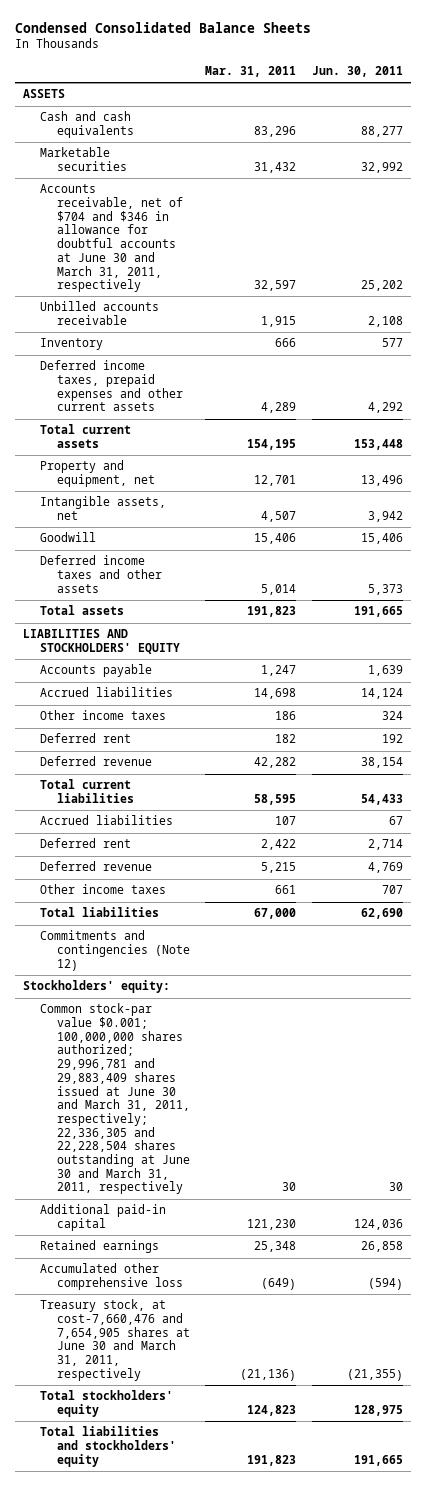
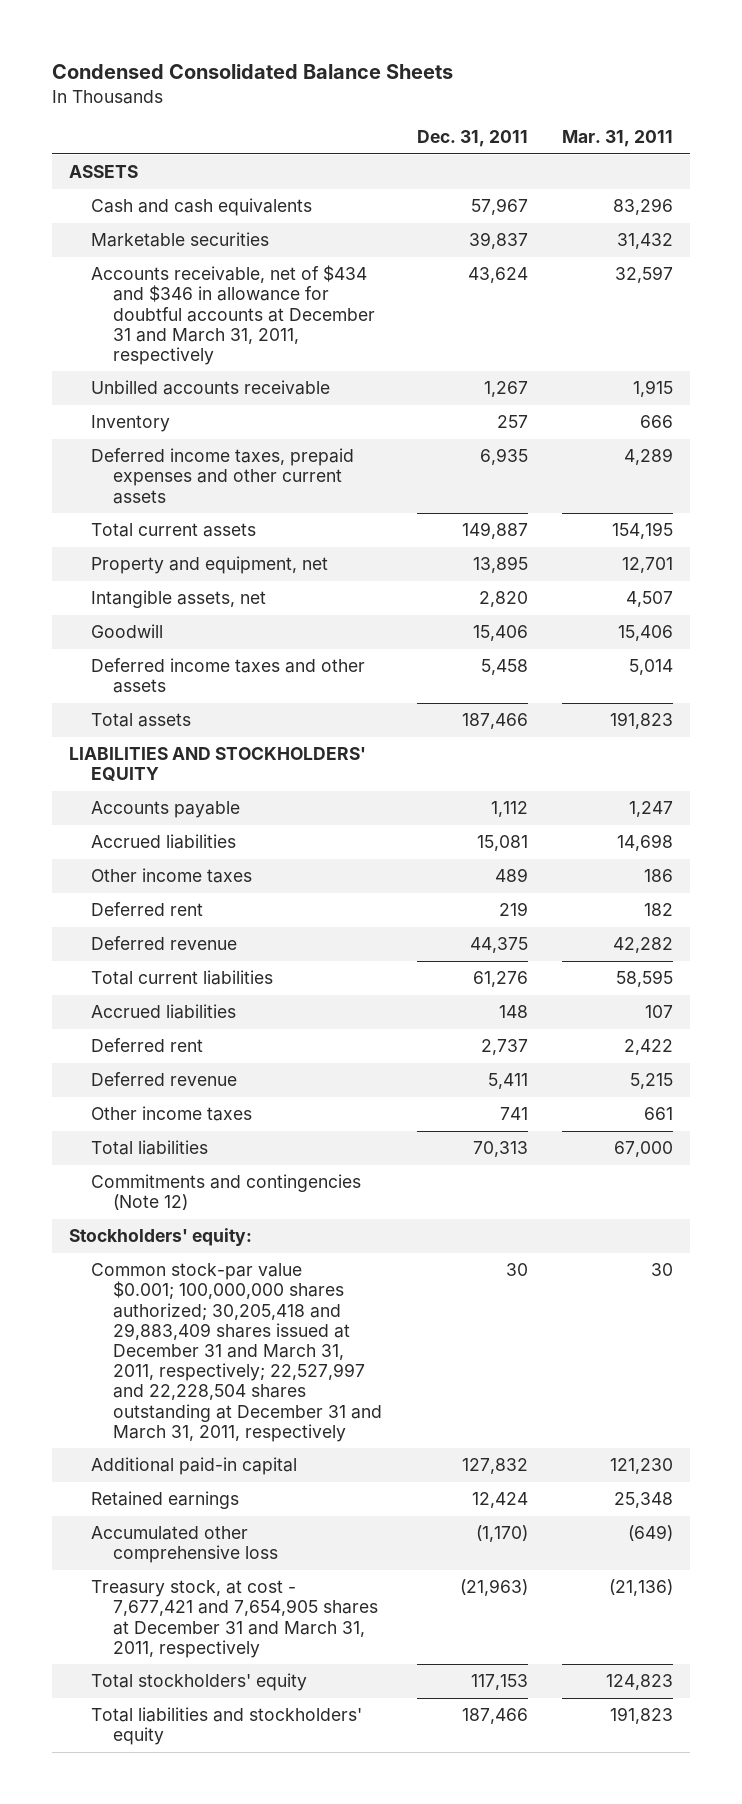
[312,65,404,77] Jun. 30, 2011 -> none
none -> [416,130,528,148] Dec. 31, 2011
[39,184,183,293] Accounts receivable, net of $704 and $346 in allowance for doubtful accounts at June 30 and March 31, 2011, respectively -> [91,265,376,365] Accounts receivable, net of $434 and $346 in allowance for doubtful accounts at December 31 and March 31, 2011, respectively
[39,1003,190,1195] Common stock-par value $0.001; 100,000,000 shares authorized; 29,996,781 and 29,883,409 shares issued at June 30 and March 31, 2011, respectively; 22,336,305 and 22,228,504 shares outstanding at June 30 and March 31, 2011, respectively -> [91,1263,383,1442] Common stock-par value $0.001; 100,000,000 shares authorized; 30,205,418 and 29,883,409 shares issued at December 31 and March 31, 2011, respectively; 22,527,997 and 22,228,504 shares outstanding at December 31 and March 31, 2011, respectively
[39,1299,190,1381] Treasury stock, at cost-7,660,476 and 7,654,905 shares at June 30 and March 31, 2011, respectively -> [91,1580,379,1658] Treasury stock, at cost - 7,677,421 and 7,654,905 shares at December 31 and March 31, 2011, respectively

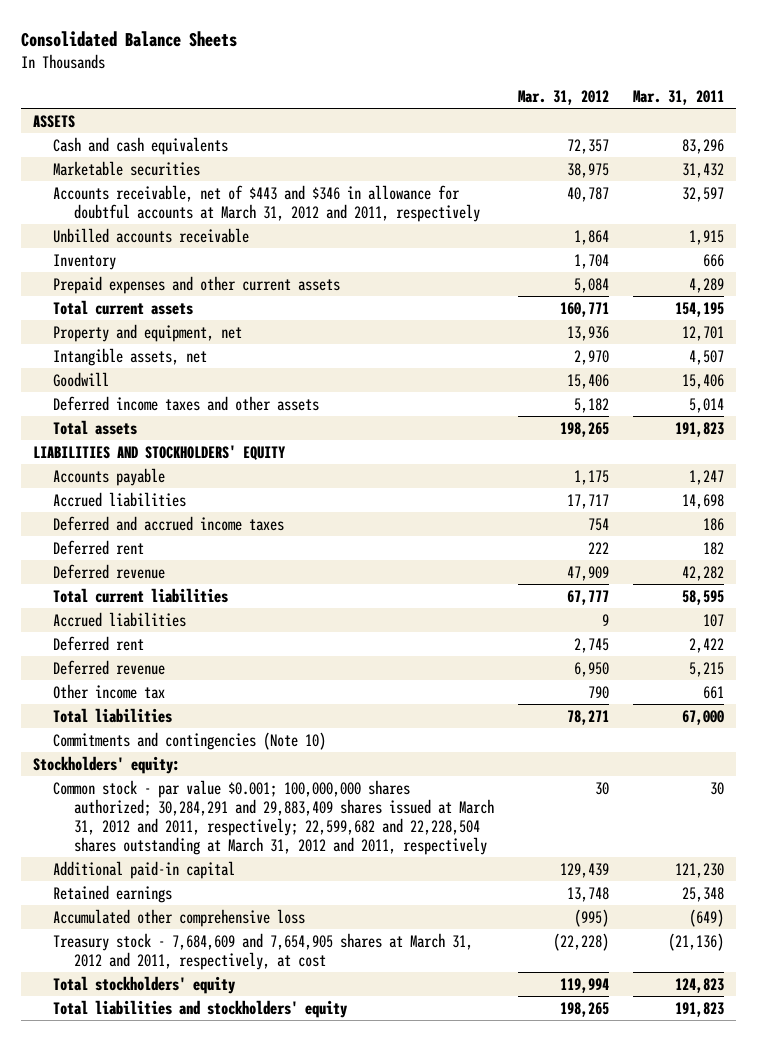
[52,64,454,80] Condensed Consolidated Balance Sheets -> [20,31,237,48] Consolidated Balance Sheets
[416,130,528,148] Dec. 31, 2011 -> none
none -> [518,90,610,106] Mar. 31, 2012
[91,265,376,365] Accounts receivable, net of $434 and $346 in allowance for doubtful accounts at December 31 and March 31, 2011, respectively -> [53,184,480,222] Accounts receivable, net of $443 and $346 in allowance for doubtful accounts at March 31, 2012 and 2011, respectively
[91,448,355,504] Deferred income taxes, prepaid expenses and other current assets -> [53,275,341,294] Prepaid expenses and other current assets
[91,868,253,884] Other income taxes -> [53,515,285,531] Deferred and accrued income taxes
[91,1106,253,1122] Other income taxes -> [53,683,166,699] Other income tax
[91,1174,362,1211] Commitments and contingencies (Note 12) -> [53,731,327,750] Commitments and contingencies (Note 10)
[91,1263,383,1442] Common stock-par value $0.001; 100,000,000 shares authorized; 30,205,418 and 29,883,409 shares issued at December 31 and March 31, 2011, respectively; 22,527,997 and 22,228,504 shares outstanding at December 31 and March 31, 2011, respectively -> [53,779,494,855] Common stock - par value $0.001; 100,000,000 shares authorized; 30,284,291 and 29,883,409 shares issued at March 31, 2012 and 2011, respectively; 22,599,682 and 22,228,504 shares outstanding at March 31, 2012 and 2011, respectively
[91,1580,379,1658] Treasury stock, at cost - 7,677,421 and 7,654,905 shares at December 31 and March 31, 2011, respectively -> [53,932,474,970] Treasury stock - 7,684,609 and 7,654,905 shares at March 31, 2012 and 2011, respectively, at cost

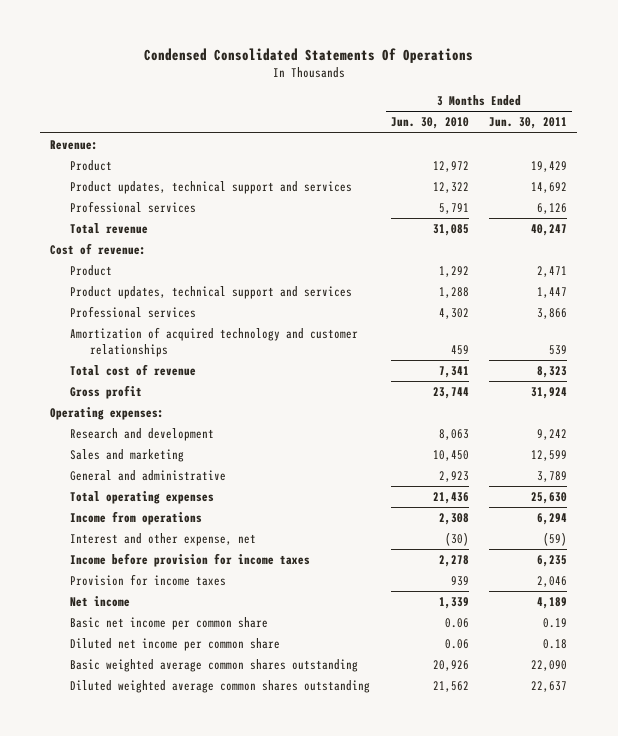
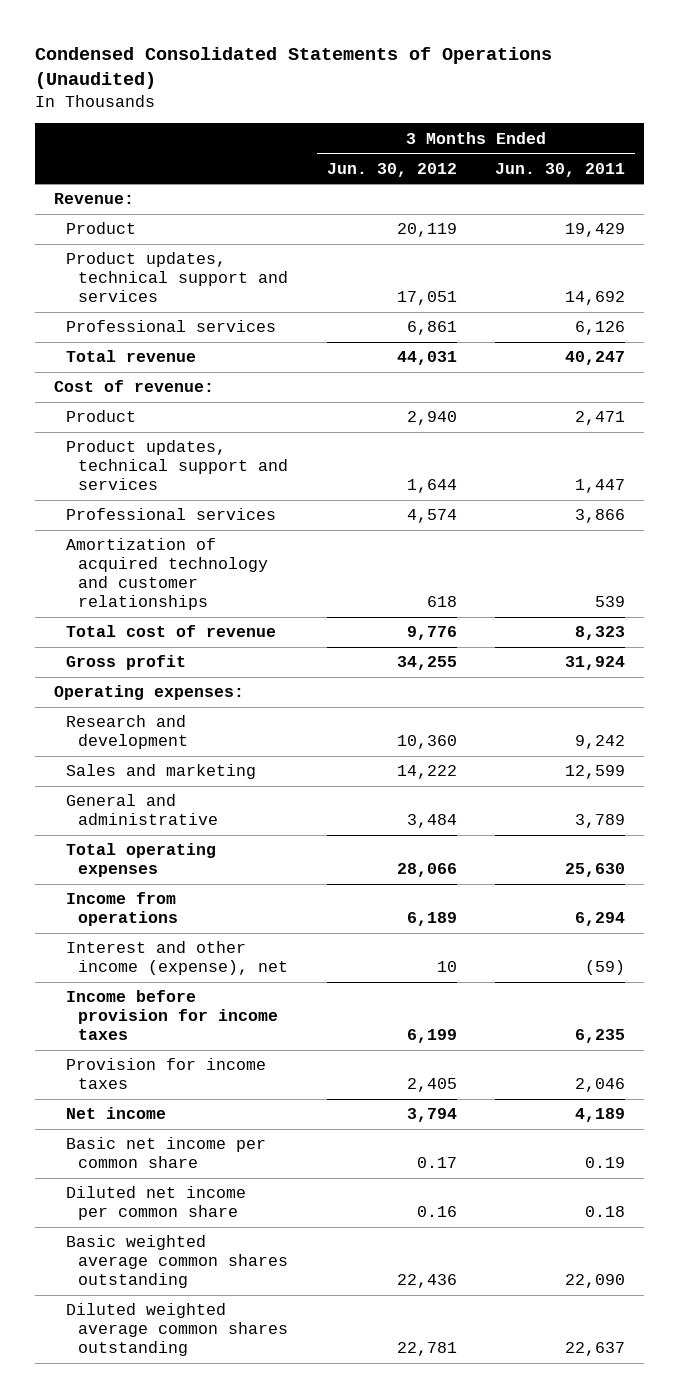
[143,47,473,63] Condensed Consolidated Statements Of Operations -> [34,47,552,90] Condensed Consolidated Statements of Operations (Unaudited)
[390,117,469,130] Jun. 30, 2010 -> none
none -> [326,162,457,177] Jun. 30, 2012
[70,533,257,547] Interest and other expense, net -> [66,941,289,976] Interest and other income (expense), net

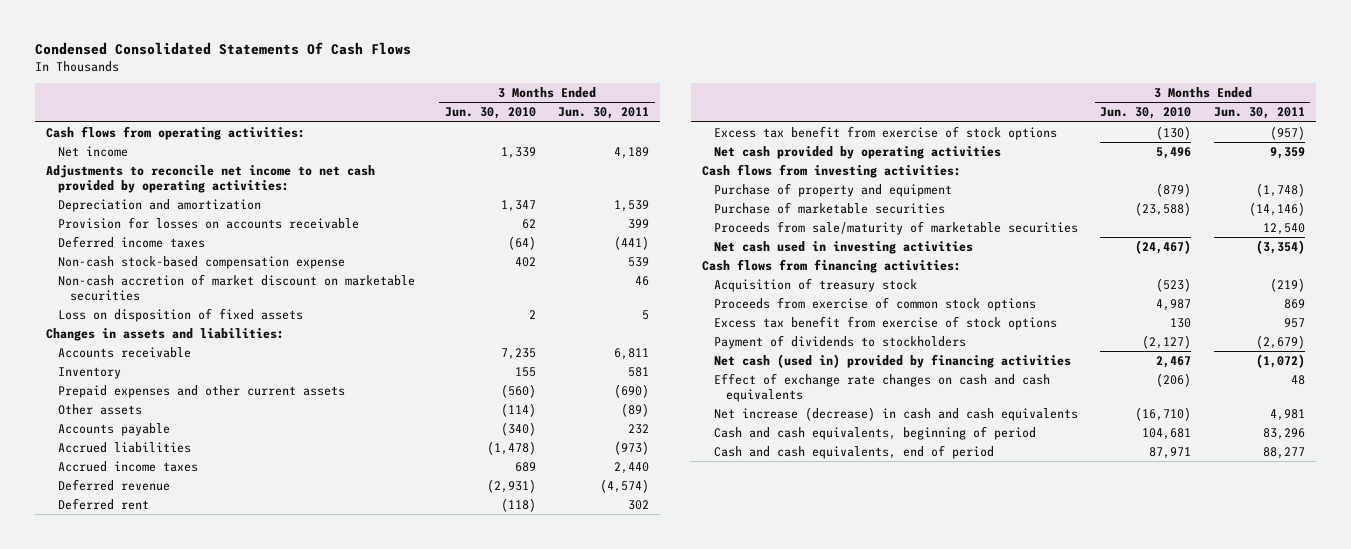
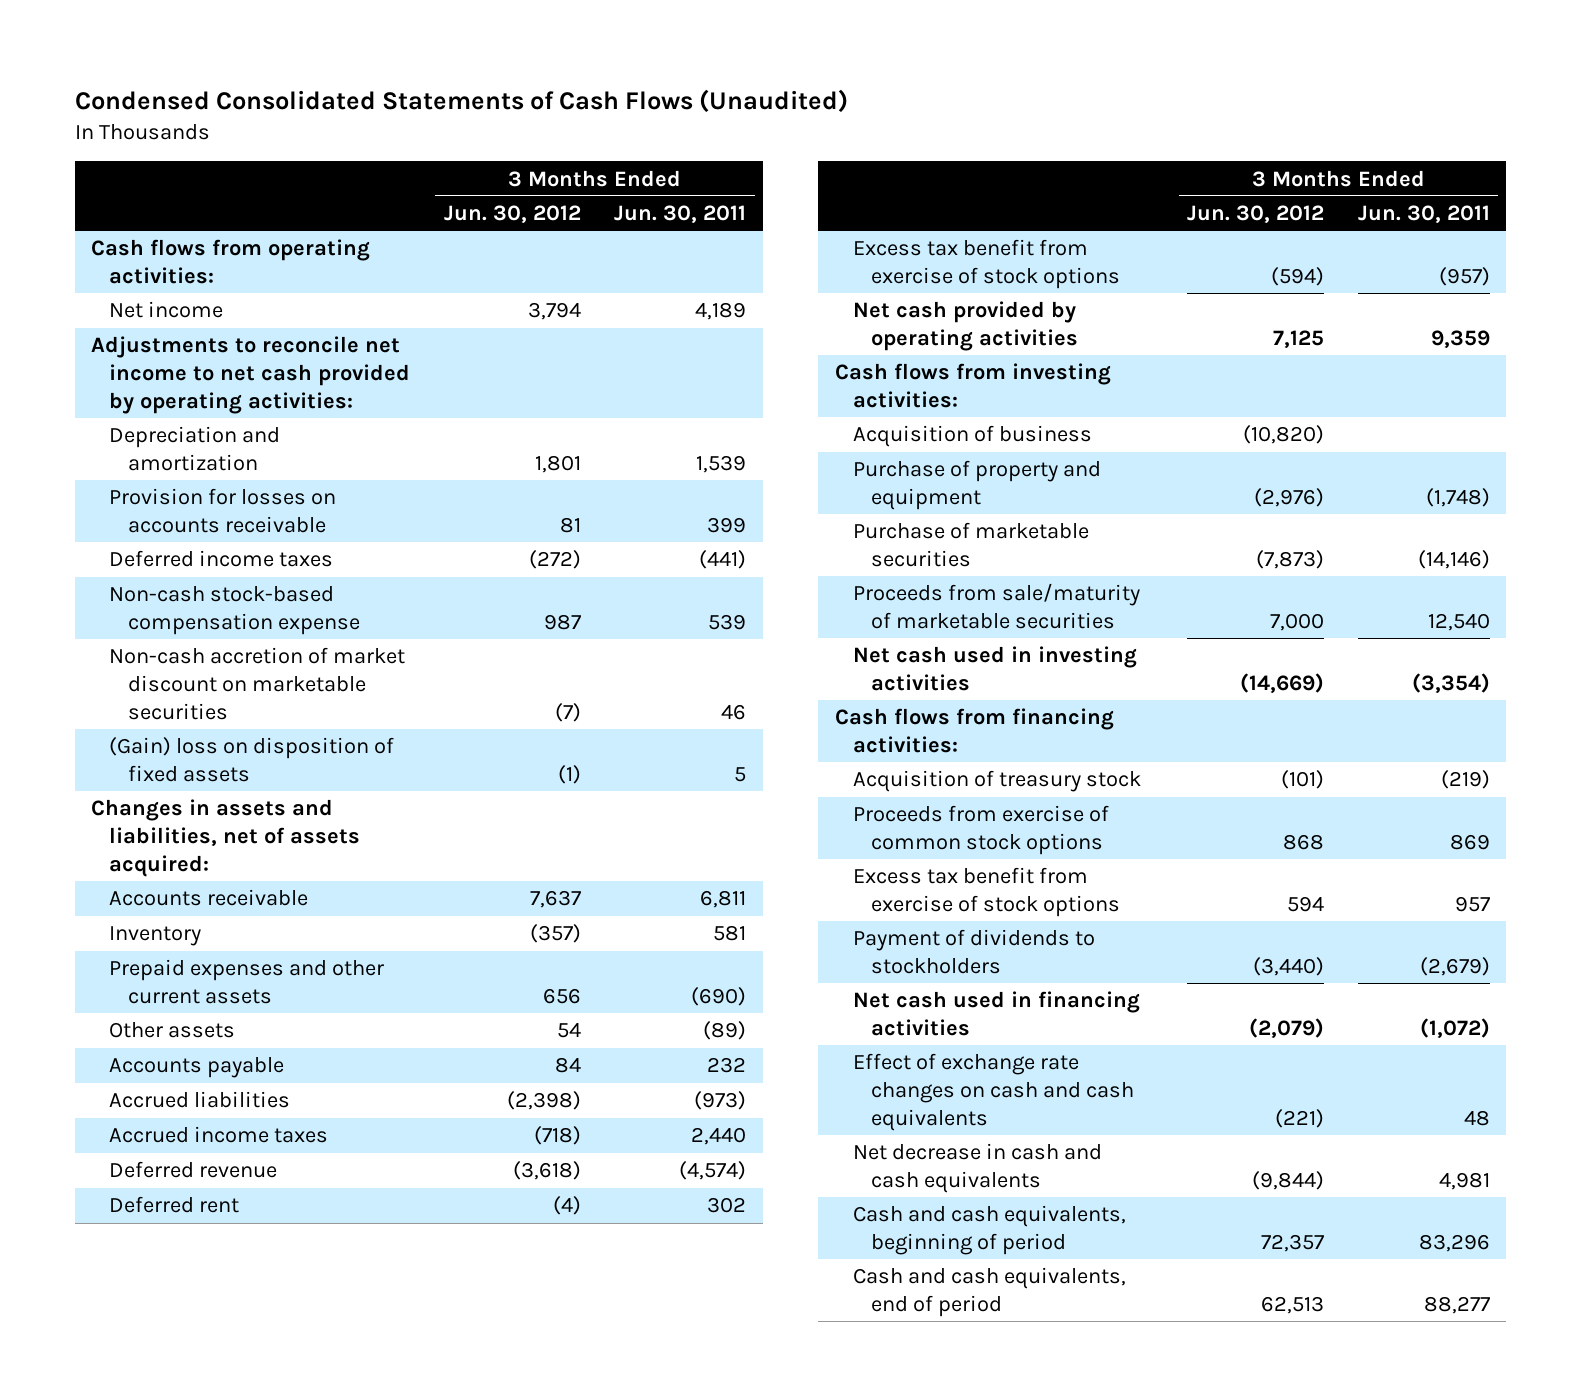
[34,42,411,56] Condensed Consolidated Statements Of Cash Flows -> [74,89,848,114] Condensed Consolidated Statements of Cash Flows (Unaudited)
[444,107,536,120] Jun. 30, 2010 -> none
none -> [443,205,581,224] Jun. 30, 2012
[58,308,304,323] Loss on disposition of fixed assets -> [109,737,395,783] (Gain) loss on disposition of fixed assets
[46,328,285,342] Changes in assets and liabilities: -> [91,799,361,877] Changes in assets and liabilities, net of assets acquired:
none -> [853,425,1093,448] Acquisition of business
[713,354,1071,369] Net cash (used in) provided by financing activities -> [853,991,1141,1037] Net cash used in financing activities
[713,407,1078,422] Net increase (decrease) in cash and cash equivalents -> [853,1143,1103,1194] Net decrease in cash and cash equivalents

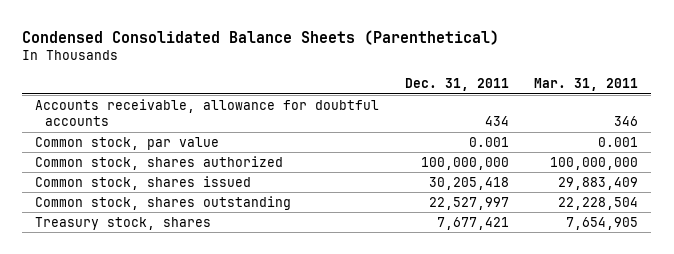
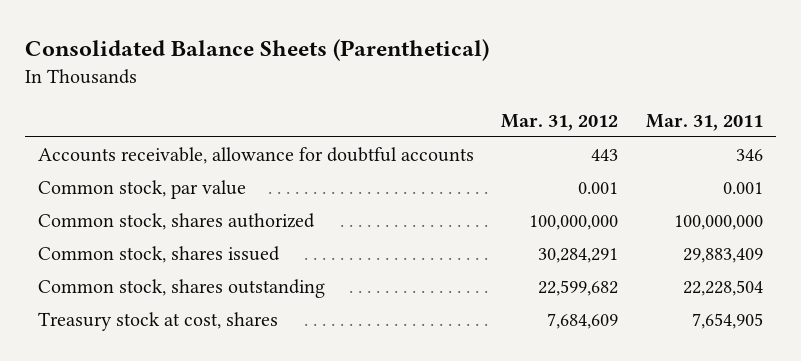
[22,29,500,45] Condensed Consolidated Balance Sheets (Parenthetical) -> [24,38,489,61] Consolidated Balance Sheets (Parenthetical)
[404,78,509,92] Dec. 31, 2011 -> none
none -> [501,113,619,131] Mar. 31, 2012
[35,216,212,230] Treasury stock, shares -> [38,312,279,332] Treasury stock at cost, shares

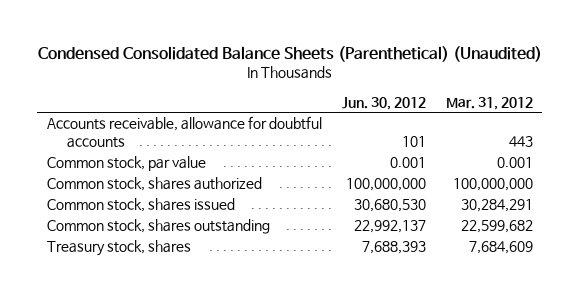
[24,38,489,61] Consolidated Balance Sheets (Parenthetical) -> [37,45,542,62] Condensed Consolidated Balance Sheets (Parenthetical) (Unaudited)
[645,113,763,131] Mar. 31, 2011 -> none
none -> [341,96,426,110] Jun. 30, 2012
[38,312,279,332] Treasury stock at cost, shares -> [47,240,192,257] Treasury stock, shares

